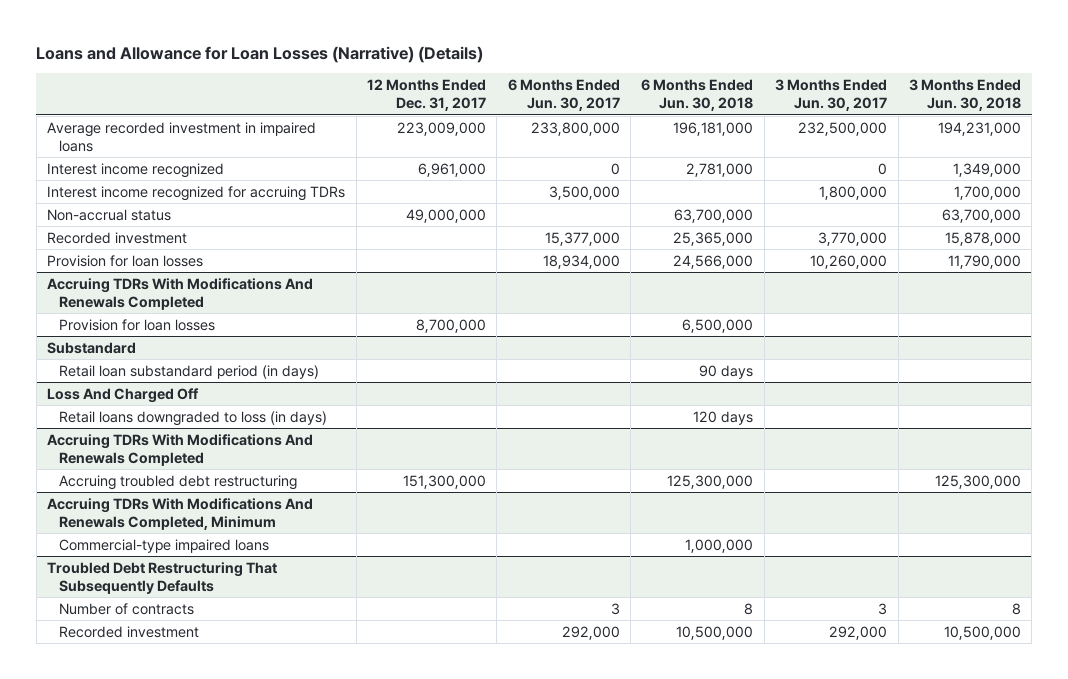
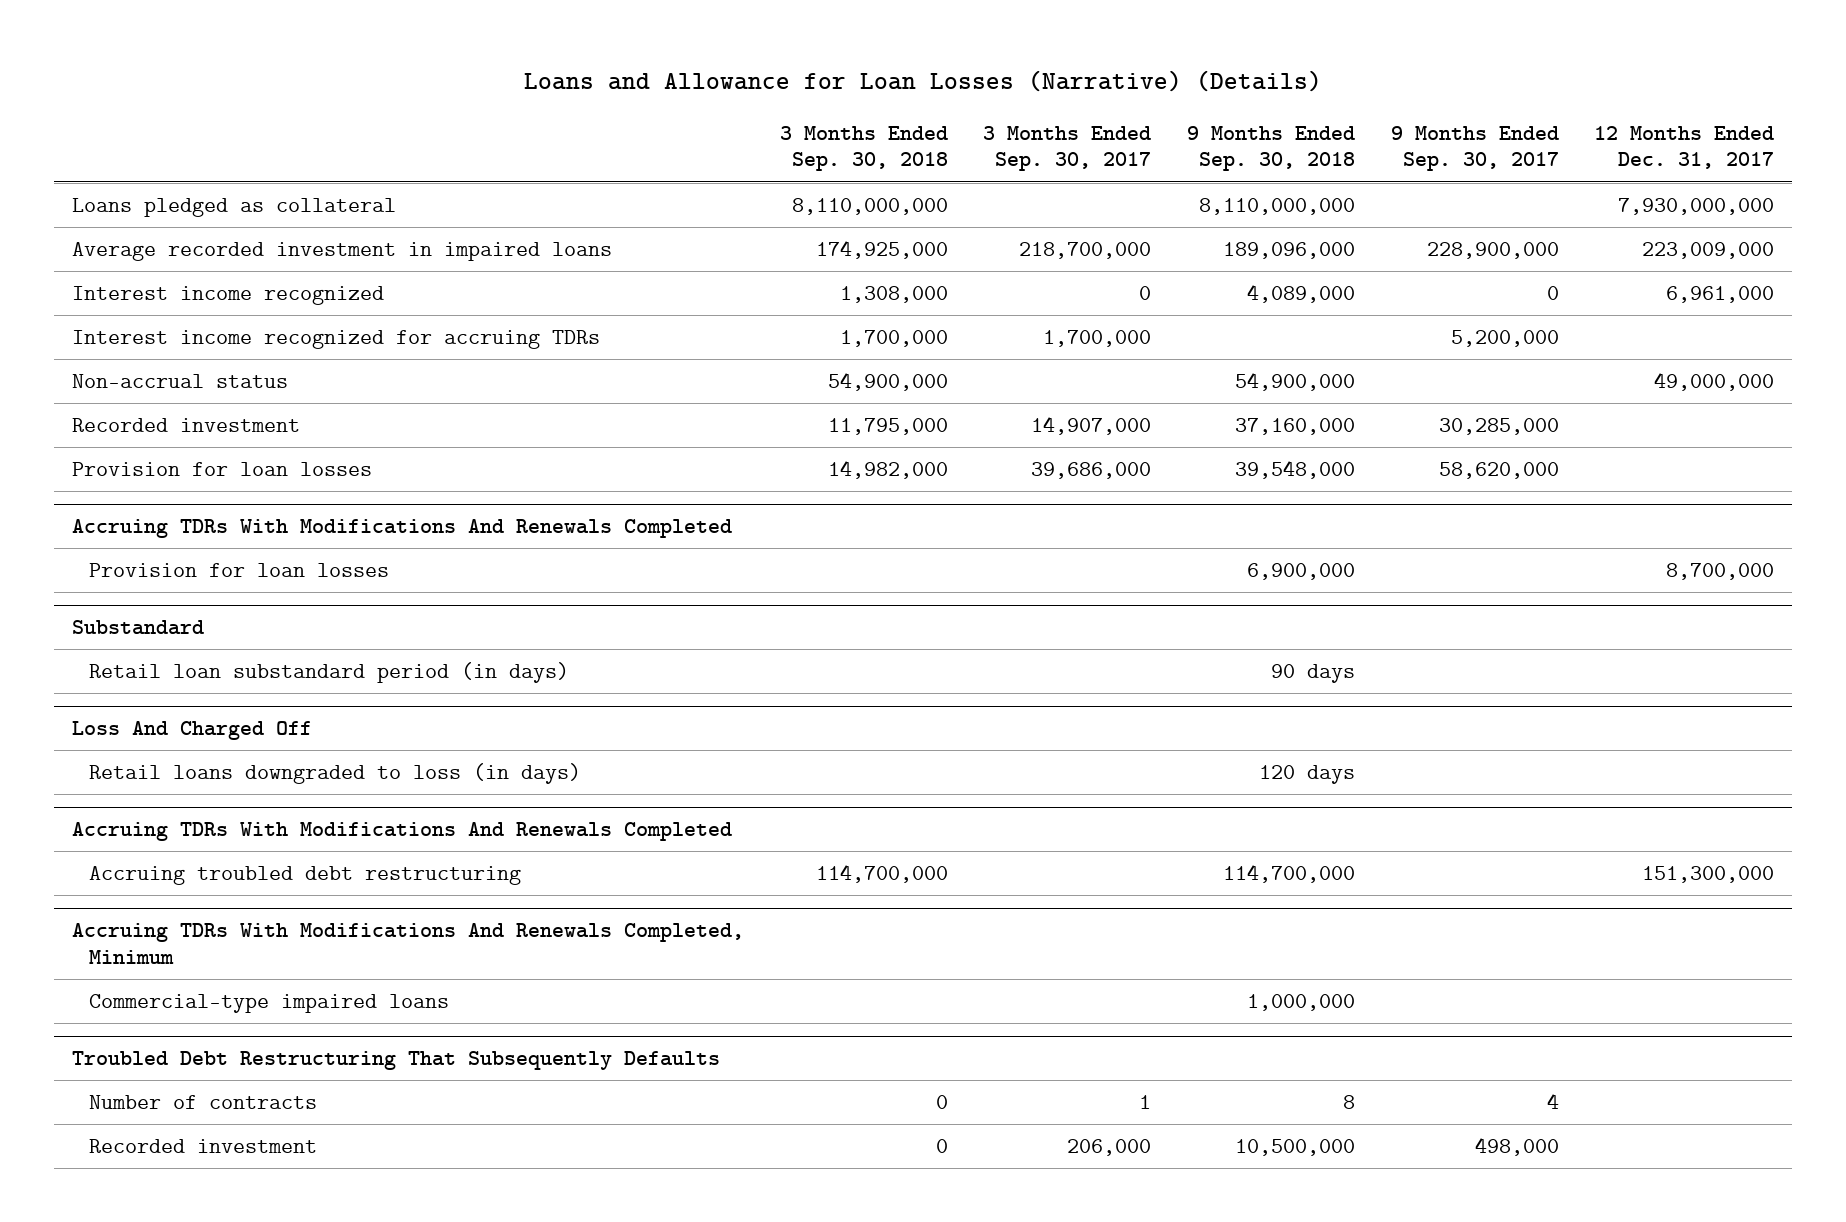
[507,78,620,112] 6 Months Ended Jun. 30, 2017 -> none
[641,78,754,112] 6 Months Ended Jun. 30, 2018 -> none
[775,78,888,112] 3 Months Ended Jun. 30, 2017 -> none
[908,78,1021,112] 3 Months Ended Jun. 30, 2018 -> none
none -> [779,125,948,172] 3 Months Ended Sep. 30, 2018
none -> [983,125,1152,172] 3 Months Ended Sep. 30, 2017
none -> [1186,125,1355,172] 9 Months Ended Sep. 30, 2018
none -> [1390,125,1559,172] 9 Months Ended Sep. 30, 2017
none -> [71,197,396,217] Loans pledged as collateral

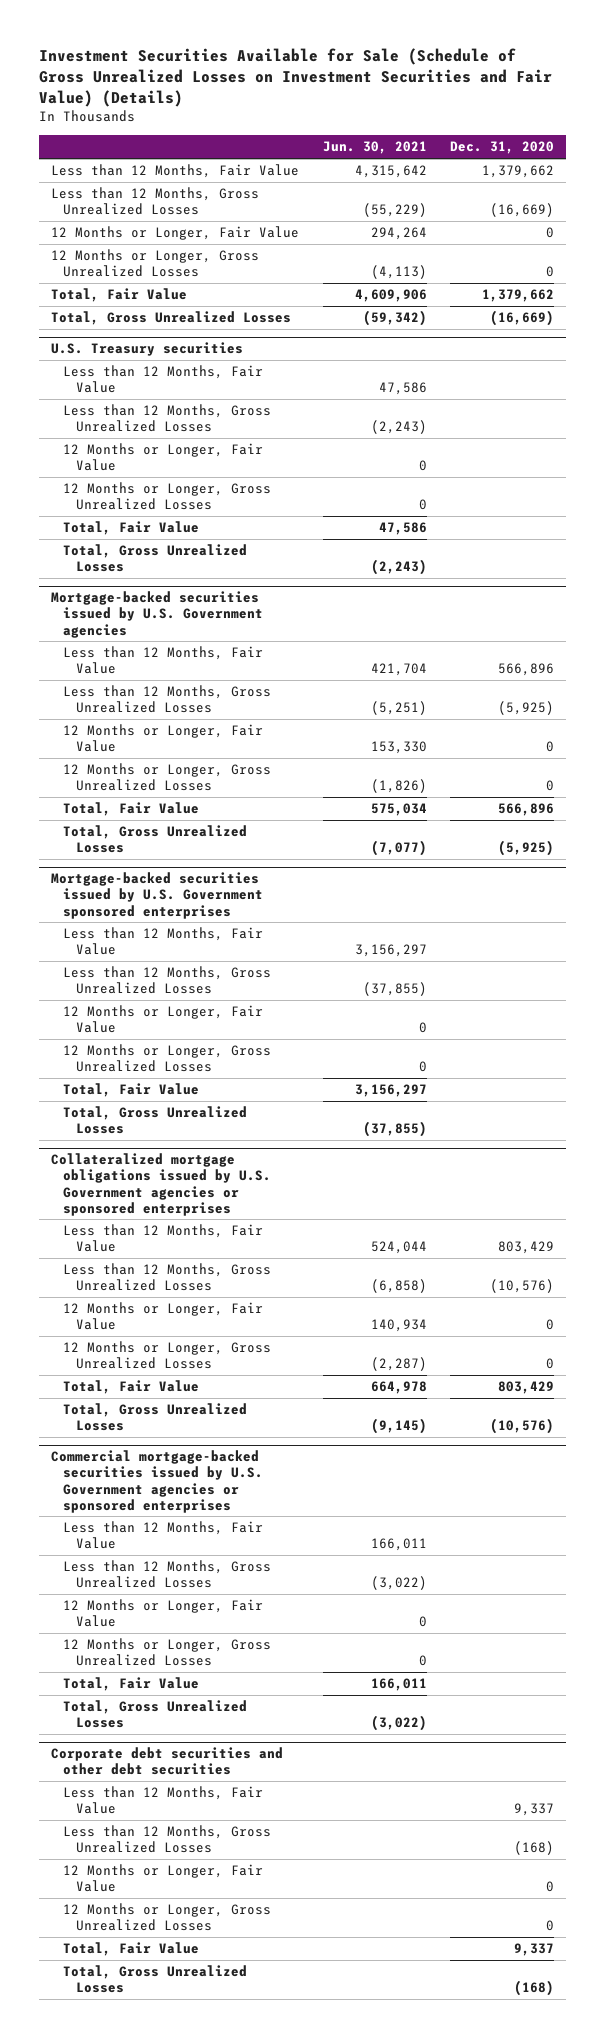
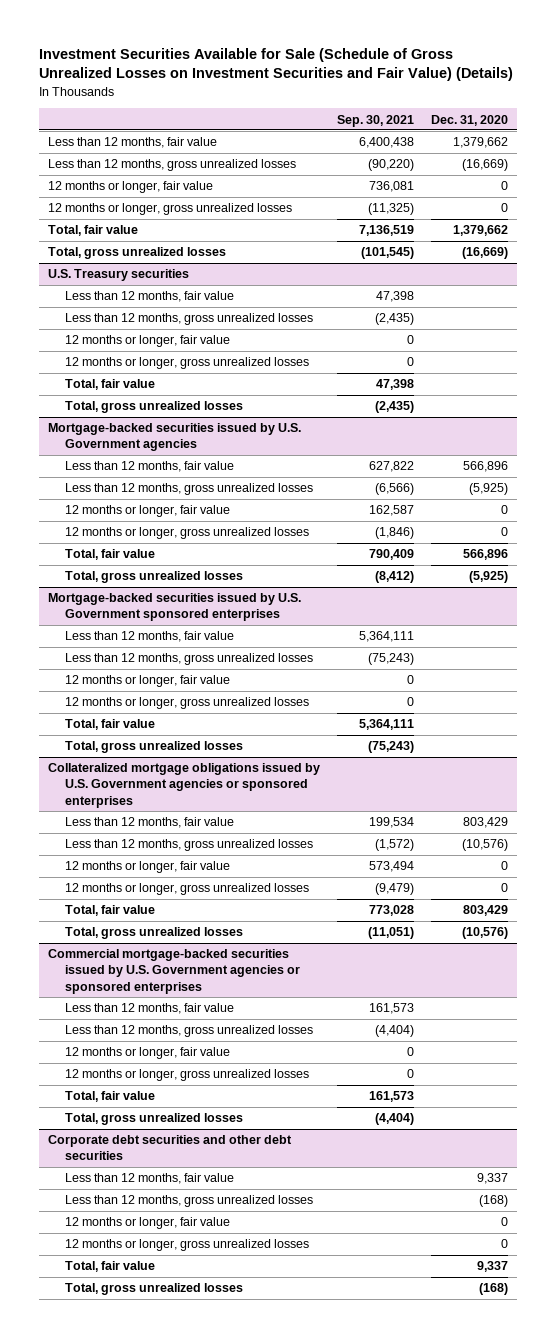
[322,141,427,155] Jun. 30, 2021 -> none
none -> [336,114,414,127] Sep. 30, 2021
[51,164,300,179] Less than 12 Months, Fair Value -> [47,137,217,149] Less than 12 months, fair value
[51,187,260,216] Less than 12 Months, Gross Unrealized Losses -> [47,159,296,172] Less than 12 months, gross unrealized losses
[51,226,300,241] 12 Months or Longer, Fair Value -> [47,181,213,194] 12 months or longer, fair value
[51,249,260,278] 12 Months or Longer, Gross Unrealized Losses -> [47,203,292,216] 12 months or longer, gross unrealized losses
[51,288,188,303] Total, Fair Value -> [47,225,138,237] Total, fair value
[51,311,292,326] Total, Gross Unrealized Losses -> [47,247,226,260] Total, gross unrealized losses
[63,365,264,394] Less than 12 Months, Fair Value -> [65,291,235,303] Less than 12 months, fair value
[63,404,272,433] Less than 12 Months, Gross Unrealized Losses -> [65,313,314,326] Less than 12 months, gross unrealized losses
[63,443,264,472] 12 Months or Longer, Fair Value -> [65,335,231,348] 12 months or longer, fair value
[63,482,272,511] 12 Months or Longer, Gross Unrealized Losses -> [65,357,310,370] 12 months or longer, gross unrealized losses
[63,521,200,536] Total, Fair Value -> [65,379,156,391] Total, fair value
[63,544,248,573] Total, Gross Unrealized Losses -> [65,401,244,414] Total, gross unrealized losses
[63,646,264,675] Less than 12 Months, Fair Value -> [65,461,235,473] Less than 12 months, fair value
[63,685,272,714] Less than 12 Months, Gross Unrealized Losses -> [65,483,314,496] Less than 12 months, gross unrealized losses
[63,724,264,753] 12 Months or Longer, Fair Value -> [65,505,231,518] 12 months or longer, fair value
[63,763,272,792] 12 Months or Longer, Gross Unrealized Losses -> [65,527,310,540] 12 months or longer, gross unrealized losses
[63,802,200,817] Total, Fair Value -> [65,549,156,561] Total, fair value
[63,825,248,854] Total, Gross Unrealized Losses -> [65,571,244,584] Total, gross unrealized losses
[63,927,264,956] Less than 12 Months, Fair Value -> [65,631,235,643] Less than 12 months, fair value
[63,966,272,995] Less than 12 Months, Gross Unrealized Losses -> [65,653,314,666] Less than 12 months, gross unrealized losses
[63,1005,264,1034] 12 Months or Longer, Fair Value -> [65,675,231,688] 12 months or longer, fair value
[63,1044,272,1073] 12 Months or Longer, Gross Unrealized Losses -> [65,697,310,710] 12 months or longer, gross unrealized losses
[63,1083,200,1098] Total, Fair Value -> [65,719,156,731] Total, fair value
[63,1106,248,1135] Total, Gross Unrealized Losses -> [65,741,244,754] Total, gross unrealized losses
[63,1224,264,1253] Less than 12 Months, Fair Value -> [65,817,235,829] Less than 12 months, fair value
[63,1263,272,1292] Less than 12 Months, Gross Unrealized Losses -> [65,839,314,852] Less than 12 months, gross unrealized losses
[63,1302,264,1331] 12 Months or Longer, Fair Value -> [65,861,231,874] 12 months or longer, fair value
[63,1341,272,1370] 12 Months or Longer, Gross Unrealized Losses -> [65,883,310,896] 12 months or longer, gross unrealized losses
[63,1380,200,1395] Total, Fair Value -> [65,905,156,917] Total, fair value
[63,1403,248,1432] Total, Gross Unrealized Losses -> [65,927,244,940] Total, gross unrealized losses
[63,1521,264,1550] Less than 12 Months, Fair Value -> [65,1003,235,1015] Less than 12 months, fair value
[63,1560,272,1589] Less than 12 Months, Gross Unrealized Losses -> [65,1025,314,1038] Less than 12 months, gross unrealized losses
[63,1599,264,1628] 12 Months or Longer, Fair Value -> [65,1047,231,1060] 12 months or longer, fair value
[63,1638,272,1667] 12 Months or Longer, Gross Unrealized Losses -> [65,1069,310,1082] 12 months or longer, gross unrealized losses
[63,1677,200,1692] Total, Fair Value -> [65,1091,156,1103] Total, fair value
[63,1700,248,1729] Total, Gross Unrealized Losses -> [65,1113,244,1126] Total, gross unrealized losses
[63,1786,264,1815] Less than 12 Months, Fair Value -> [65,1173,235,1185] Less than 12 months, fair value
[63,1825,272,1854] Less than 12 Months, Gross Unrealized Losses -> [65,1195,314,1208] Less than 12 months, gross unrealized losses
[63,1864,264,1893] 12 Months or Longer, Fair Value -> [65,1217,231,1230] 12 months or longer, fair value
[63,1903,272,1932] 12 Months or Longer, Gross Unrealized Losses -> [65,1239,310,1252] 12 months or longer, gross unrealized losses
[63,1942,200,1957] Total, Fair Value -> [65,1261,156,1273] Total, fair value
[63,1965,248,1994] Total, Gross Unrealized Losses -> [65,1283,244,1296] Total, gross unrealized losses

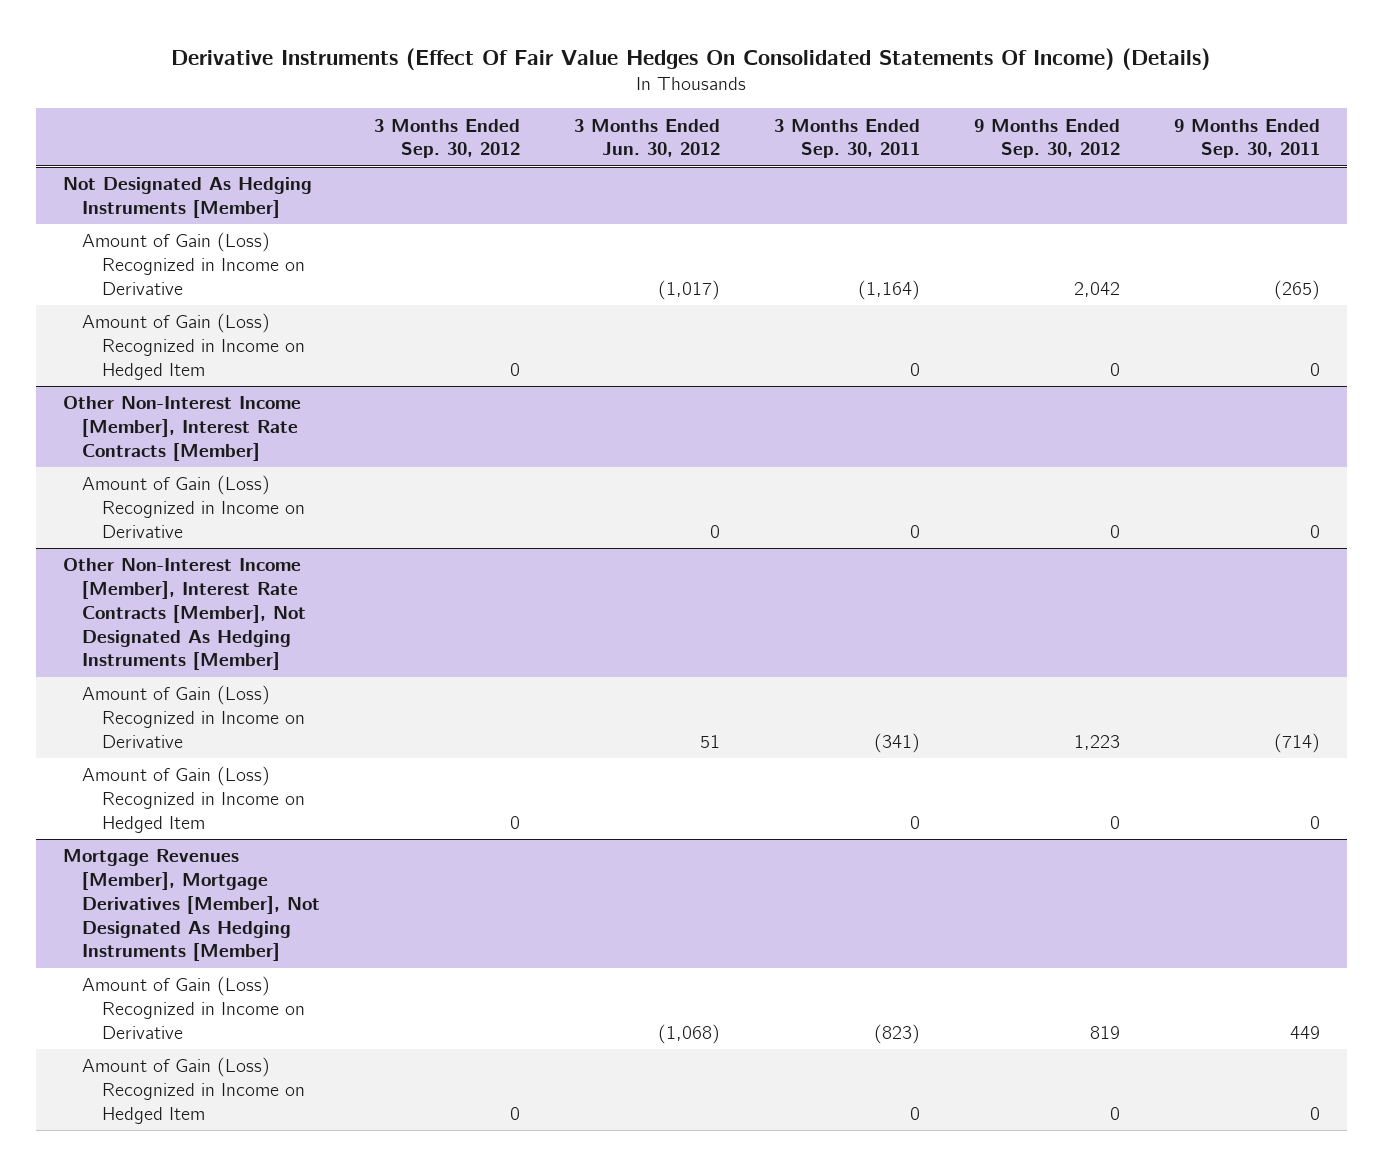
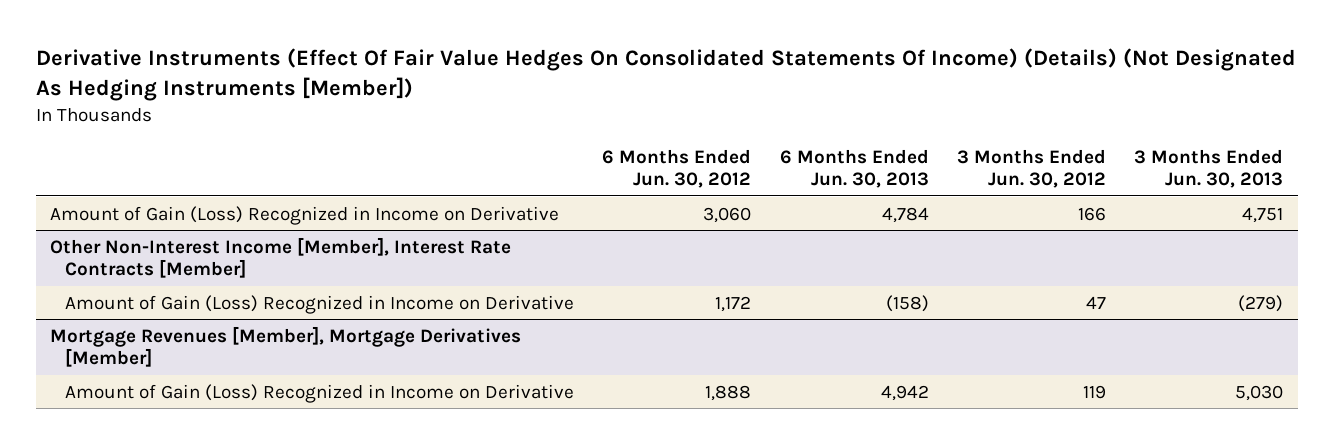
[171,47,1211,70] Derivative Instruments (Effect Of Fair Value Hedges On Consolidated Statements Of Income) (Details) -> [35,48,1296,102] Derivative Instruments (Effect Of Fair Value Hedges On Consolidated Statements Of Income) (Details) (Not Designated As Hedging Instruments [Member])
[374,118,521,159] 3 Months Ended Sep. 30, 2012 -> none
[773,118,920,159] 3 Months Ended Sep. 30, 2011 -> none
[973,118,1120,159] 9 Months Ended Sep. 30, 2012 -> none
[1173,118,1320,159] 9 Months Ended Sep. 30, 2011 -> none
none -> [602,148,752,188] 6 Months Ended Jun. 30, 2012
none -> [779,148,929,188] 6 Months Ended Jun. 30, 2013
none -> [1134,148,1284,188] 3 Months Ended Jun. 30, 2013
[62,177,312,219] Not Designated As Hedging Instruments [Member] -> none
[82,232,306,295] Amount of Gain (Loss) Recognized in Income on Derivative -> none
[82,313,306,380] Amount of Gain (Loss) Recognized in Income on Hedged Item -> none
none -> [50,205,560,225] Amount of Gain (Loss) Recognized in Income on Derivative
[62,558,307,671] Other Non-Interest Income [Member], Interest Rate Contracts [Member], Not Designated As Hedging Instruments [Member] -> none
[82,685,306,748] Amount of Gain (Loss) Recognized in Income on Derivative -> none
[82,766,306,833] Amount of Gain (Loss) Recognized in Income on Hedged Item -> none
[82,1057,306,1124] Amount of Gain (Loss) Recognized in Income on Hedged Item -> none
[710,524,721,538] 0 -> [1086,295,1107,309] 47
[62,849,321,962] Mortgage Revenues [Member], Mortgage Derivatives [Member], Not Designated As Hedging Instruments [Member] -> [50,325,522,367] Mortgage Revenues [Member], Mortgage Derivatives [Member]
[658,1023,721,1044] (1,068) -> [1083,384,1107,399] 119

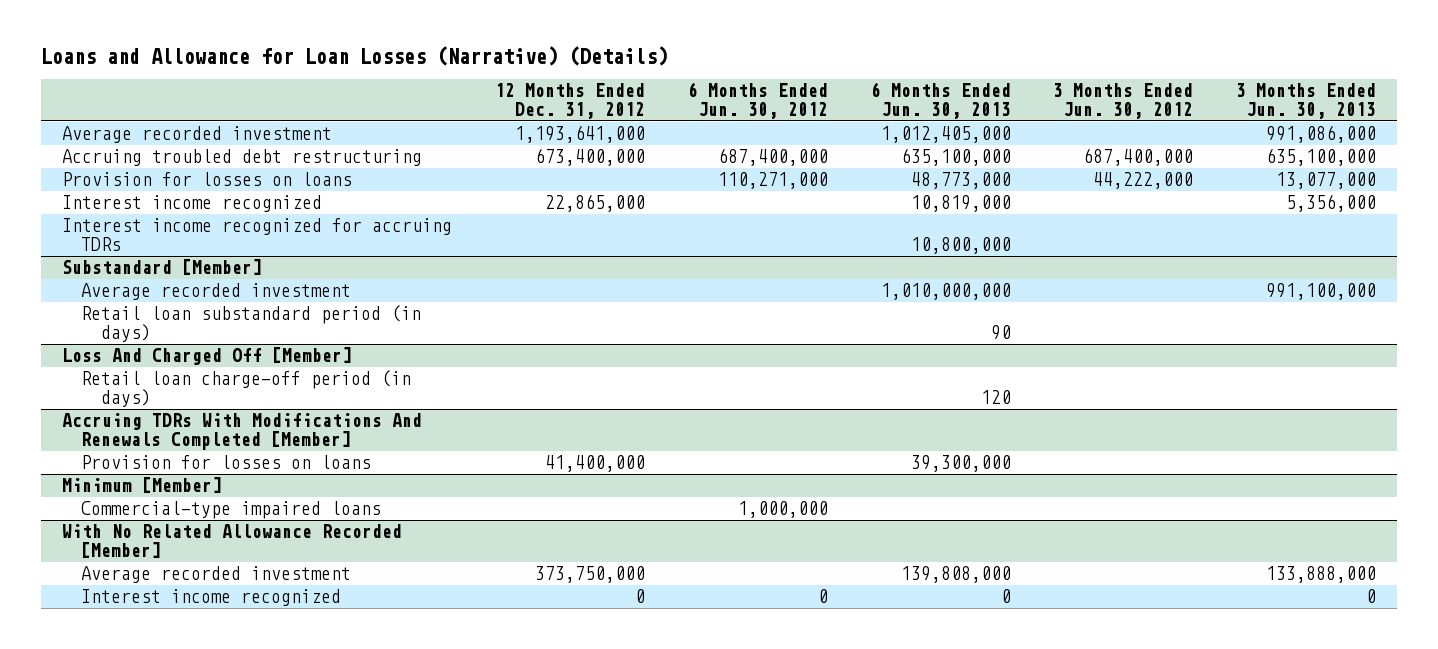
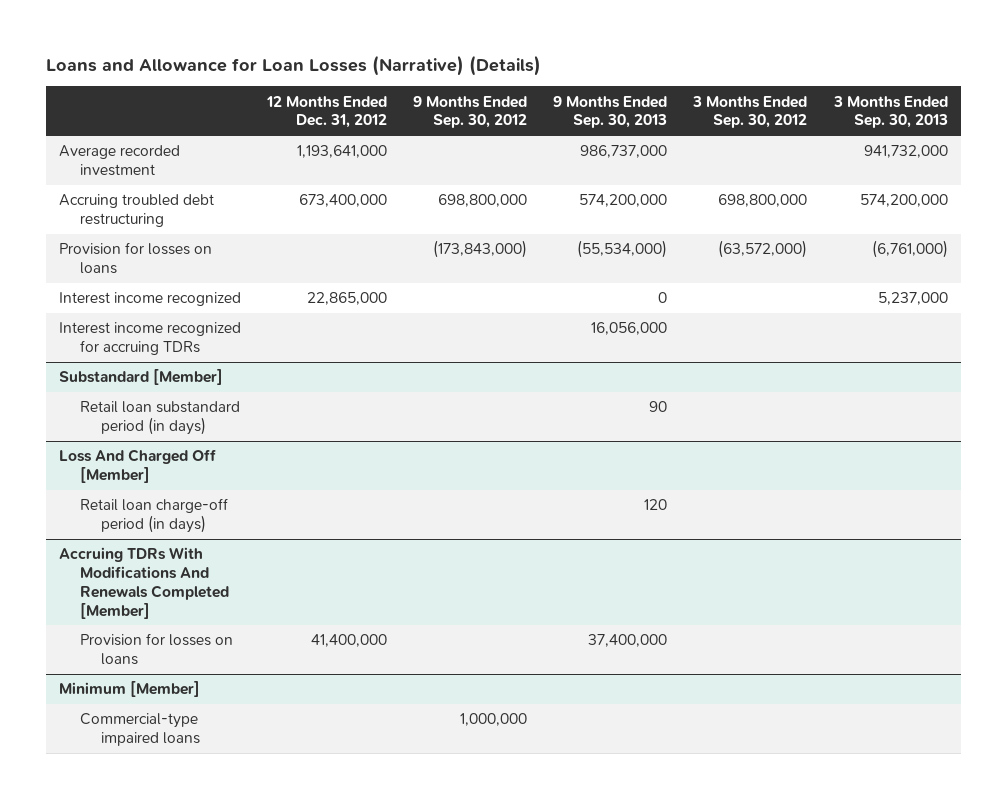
[687,81,828,119] 6 Months Ended Jun. 30, 2012 -> none
[870,81,1011,119] 6 Months Ended Jun. 30, 2013 -> none
[1053,82,1194,119] 3 Months Ended Jun. 30, 2012 -> none
[1235,82,1376,119] 3 Months Ended Jun. 30, 2013 -> none
none -> [413,95,528,129] 9 Months Ended Sep. 30, 2012
none -> [553,95,668,129] 9 Months Ended Sep. 30, 2013
none -> [692,95,808,129] 3 Months Ended Sep. 30, 2012
none -> [832,95,948,129] 3 Months Ended Sep. 30, 2013
[81,283,352,301] Average recorded investment -> none
[62,524,403,559] With No Related Allowance Recorded [Member] -> none
[81,566,352,584] Average recorded investment -> none
[81,589,342,607] Interest income recognized -> none

